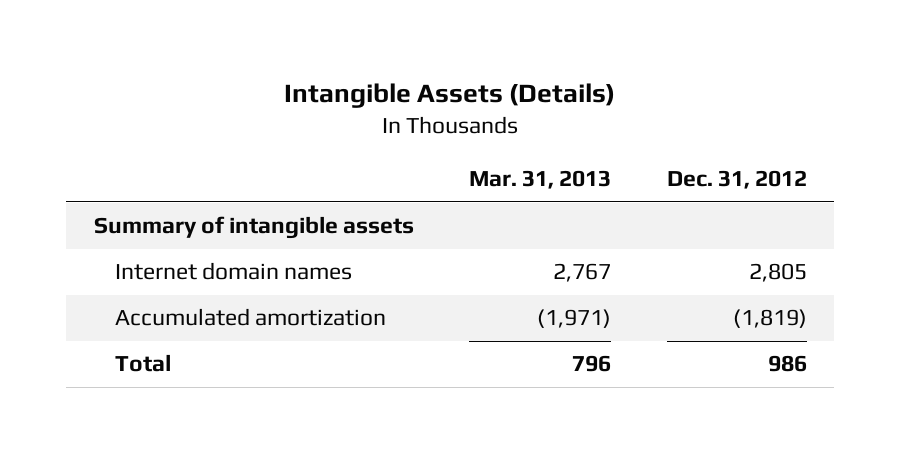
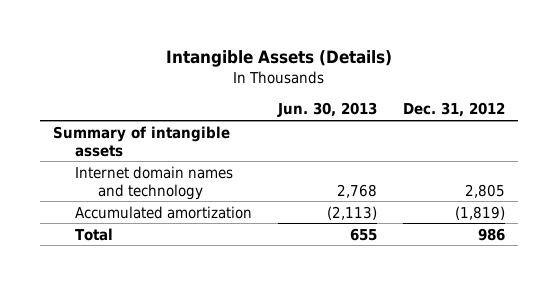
[469,170,612,190] Mar. 31, 2013 -> none
none -> [277,102,378,118] Jun. 30, 2013
[114,262,352,281] Internet domain names -> [75,165,234,200] Internet domain names and technology

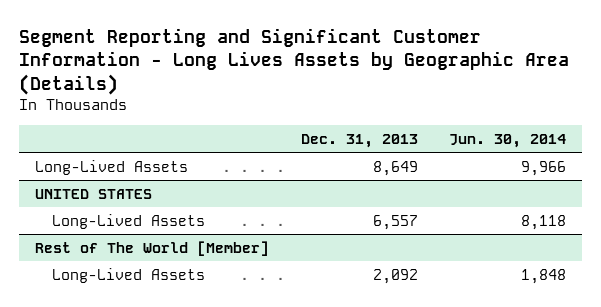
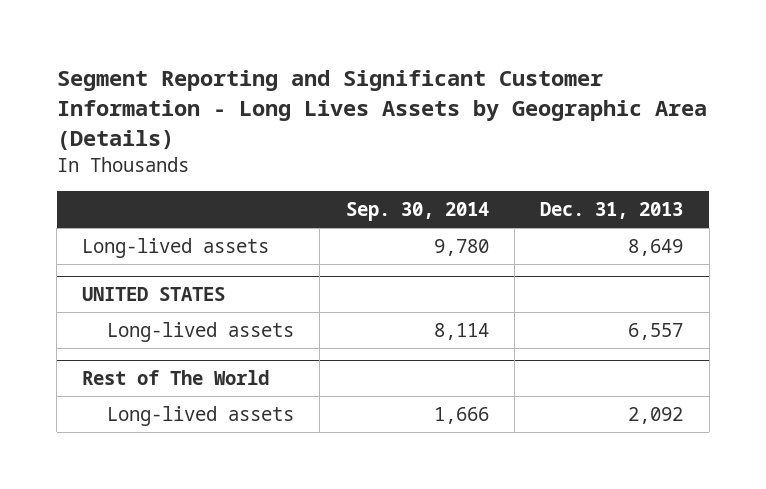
[448,133,566,148] Jun. 30, 2014 -> none
none -> [345,202,489,222] Sep. 30, 2014
[35,159,189,175] Long-Lived Assets -> [82,237,270,258] Long-lived assets
[52,213,206,229] Long-Lived Assets -> [107,321,295,342] Long-lived assets
[35,240,270,256] Rest of The World [Member] -> [82,370,270,386] Rest of The World
[52,267,206,283] Long-Lived Assets -> [107,405,295,426] Long-lived assets

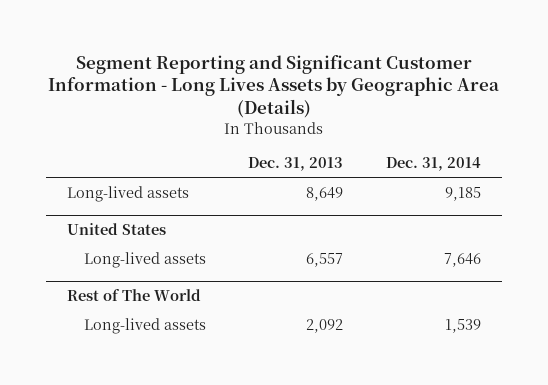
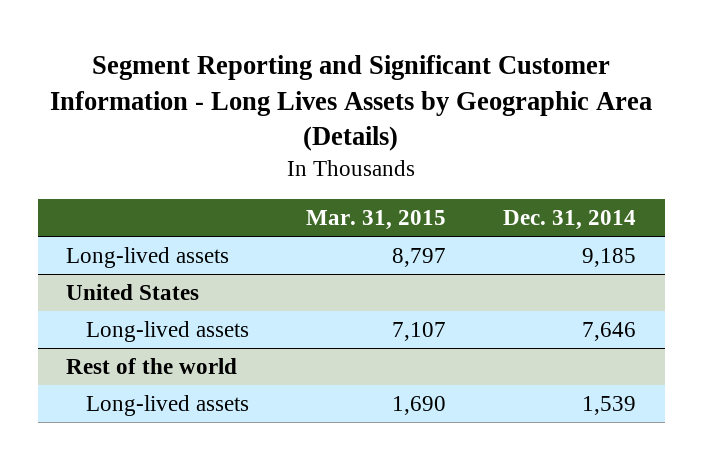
[248,157,344,172] Dec. 31, 2013 -> none
none -> [306,210,447,231] Mar. 31, 2015
[66,289,201,302] Rest of The World -> [66,358,238,375] Rest of the world

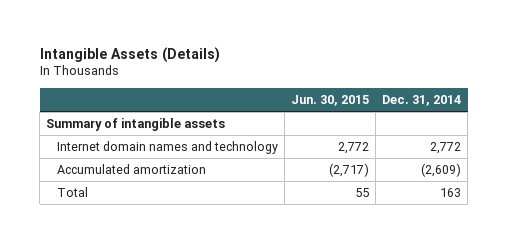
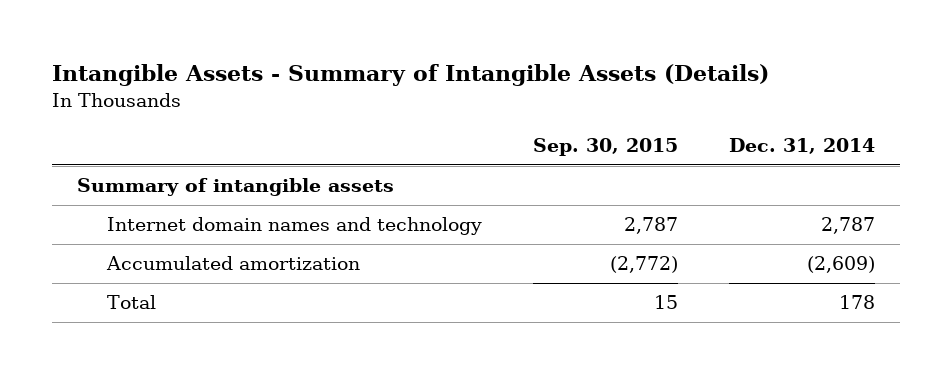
[39,46,220,63] Intangible Assets (Details) -> [51,64,769,87] Intangible Assets - Summary of Intangible Assets (Details)
[291,94,370,106] Jun. 30, 2015 -> none
none -> [532,138,678,157] Sep. 30, 2015
[430,142,462,155] 2,772 -> [820,217,875,235] 2,787
[440,188,462,198] 163 -> [838,295,875,310] 178

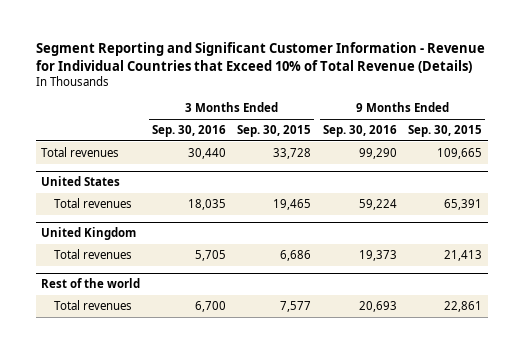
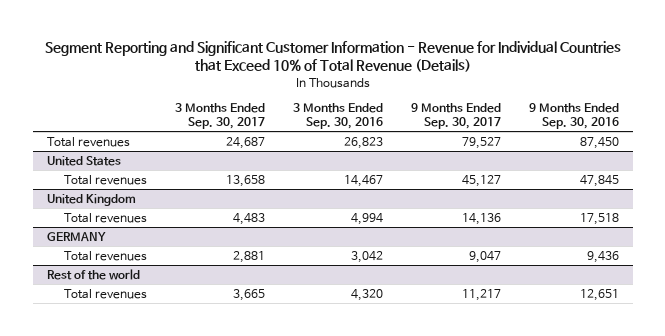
[237,125,312,138] Sep. 30, 2015 -> none
[408,125,483,138] Sep. 30, 2015 -> none
none -> [175,103,266,130] 3 Months Ended Sep. 30, 2017
none -> [410,103,501,130] 9 Months Ended Sep. 30, 2017
[187,148,226,160] 30,440 -> [343,136,383,149] 26,823
[358,148,397,160] 99,290 -> [579,136,619,149] 87,450
[187,199,226,211] 18,035 -> [343,174,383,187] 14,467
[358,199,397,211] 59,224 -> [579,174,619,187] 47,845
[194,250,226,262] 5,705 -> [350,212,383,225] 4,994
[358,250,397,262] 19,373 -> [579,212,619,225] 17,518
none -> [46,231,106,242] GERMANY
none -> [64,250,148,261] Total revenues
[194,301,226,313] 6,700 -> [350,288,383,301] 4,320
[358,301,397,313] 20,693 -> [579,288,619,301] 12,651

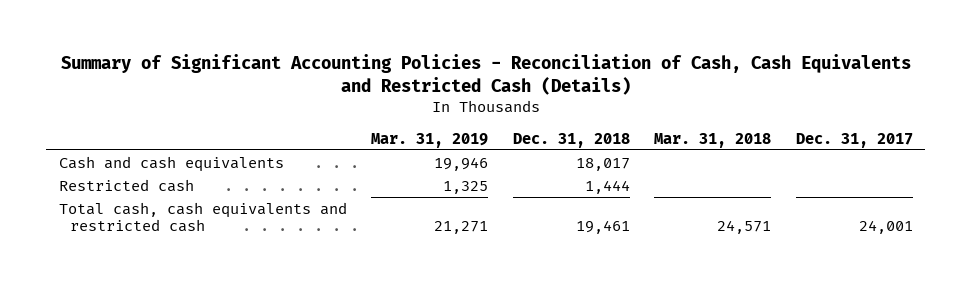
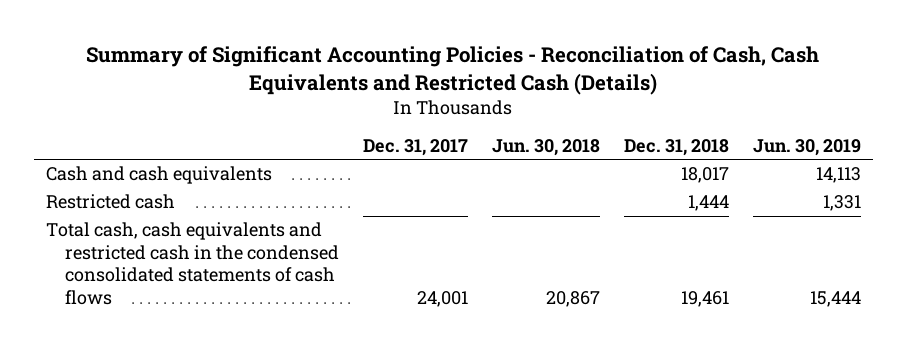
[371,132,489,148] Mar. 31, 2019 -> none
[654,132,772,148] Mar. 31, 2018 -> none
none -> [491,138,600,156] Jun. 30, 2018
none -> [752,138,861,156] Jun. 30, 2019
[58,201,347,232] Total cash, cash equivalents and restricted cash -> [46,222,339,305] Total cash, cash equivalents and restricted cash in the condensed consolidated statements of cash flows

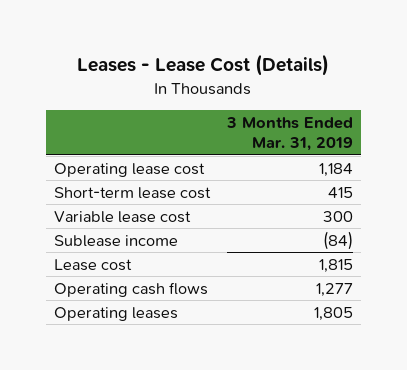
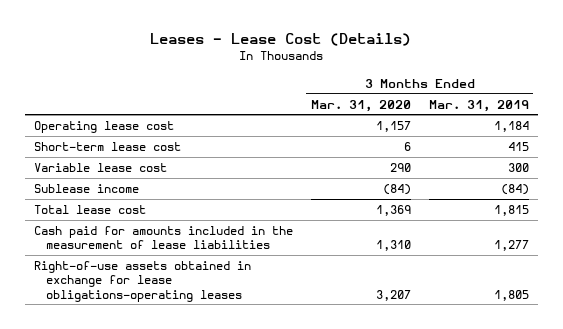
none -> [310,99,411,112] Mar. 31, 2020
[53,258,132,271] Lease cost -> [33,205,146,215] Total lease cost
[53,281,208,297] Operating cash flows -> [33,226,293,250] Cash paid for amounts included in the measurement of lease liabilities
[53,306,178,321] Operating leases -> [33,261,251,302] Right-of-use assets obtained in exchange for lease obligations-operating leases

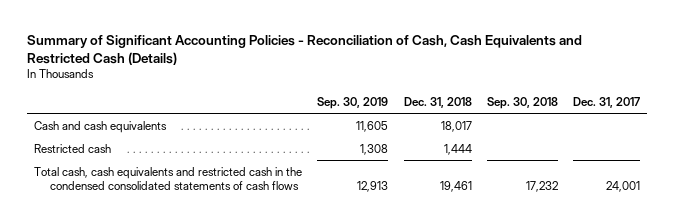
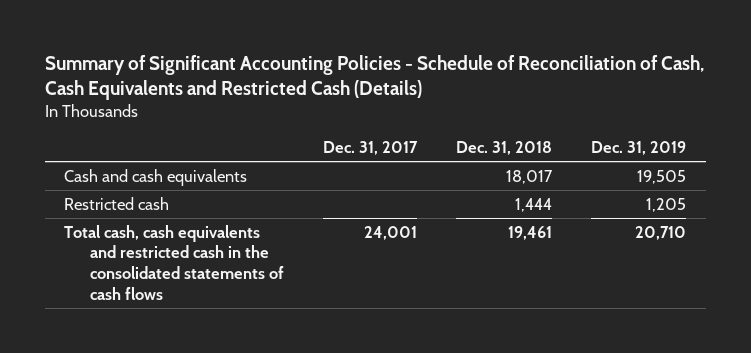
[26,34,582,65] Summary of Significant Accounting Policies - Reconciliation of Cash, Cash Equivalents and Restricted Cash (Details) -> [44,55,704,101] Summary of Significant Accounting Policies - Schedule of Reconciliation of Cash, Cash Equivalents and Restricted Cash (Details)
[317,96,389,109] Sep. 30, 2019 -> none
[486,96,558,109] Sep. 30, 2018 -> none
none -> [591,141,687,156] Dec. 31, 2019
[34,166,303,190] Total cash, cash equivalents and restricted cash in the condensed consolidated statements of cash flows -> [64,224,285,301] Total cash, cash equivalents and restricted cash in the consolidated statements of cash flows

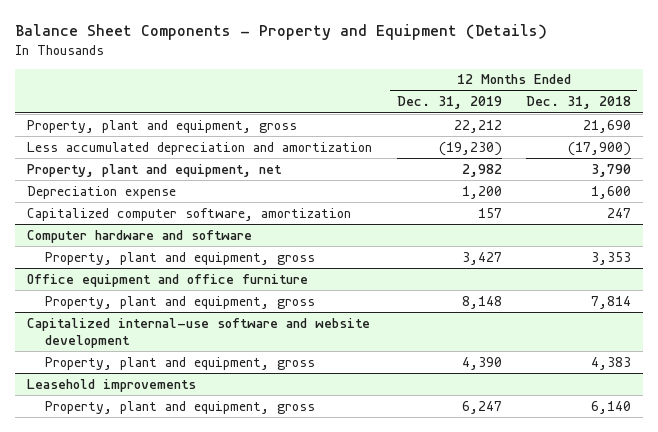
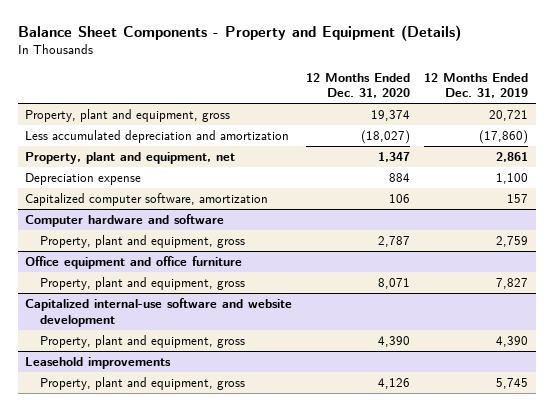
[525,96,631,110] Dec. 31, 2018 -> none
none -> [306,72,411,99] 12 Months Ended Dec. 31, 2020
[453,119,502,133] 22,212 -> [489,109,529,121] 20,721
[438,141,502,156] (19,230) -> [479,129,529,144] (17,860)
[461,163,502,177] 2,982 -> [496,151,529,162] 2,861
[461,185,502,199] 1,200 -> [496,172,529,184] 1,100
[461,251,502,265] 3,427 -> [496,235,529,247] 2,759
[461,295,502,309] 8,148 -> [496,277,529,289] 7,827
[461,400,502,414] 6,247 -> [496,377,529,389] 5,745

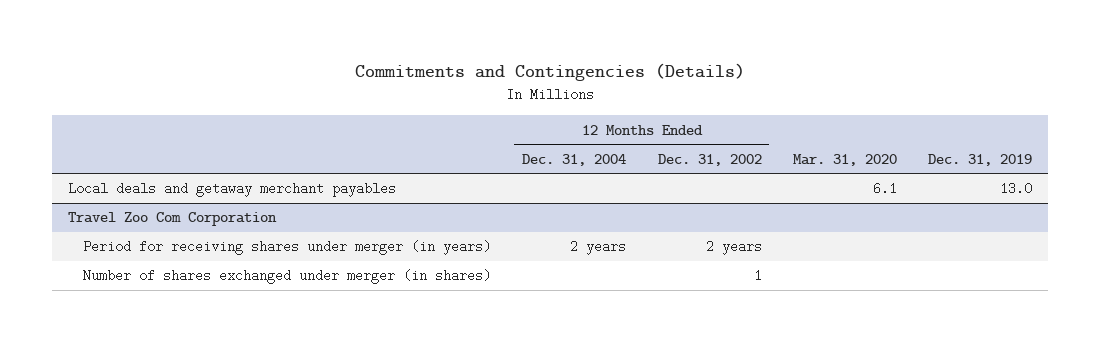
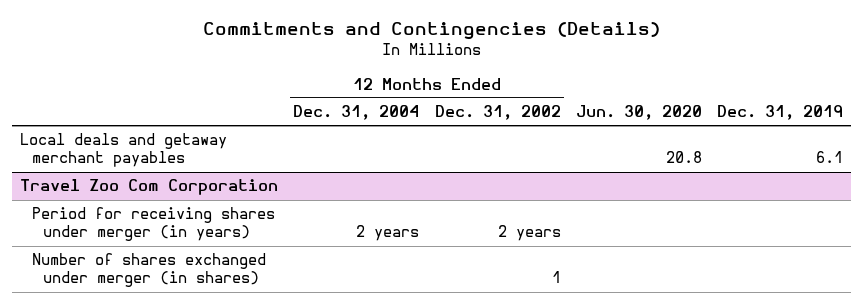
[793,153,898,166] Mar. 31, 2020 -> none
none -> [575,105,702,121] Jun. 30, 2020
[1000,182,1033,196] 13.0 -> [816,151,844,164] 6.1

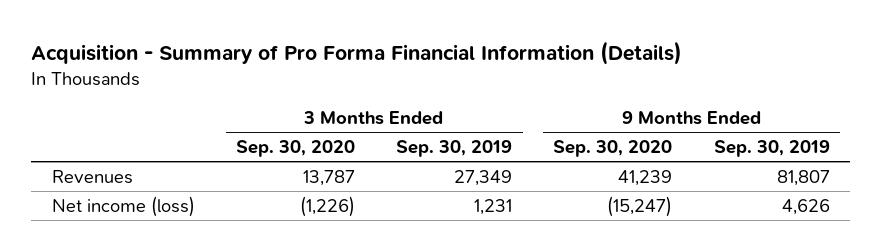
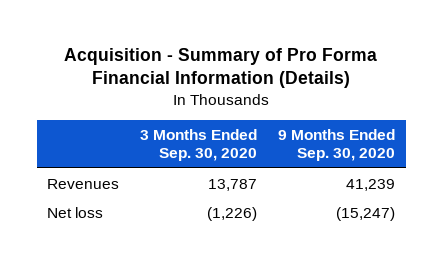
[396,140,513,158] Sep. 30, 2019 -> none
[713,140,830,158] Sep. 30, 2019 -> none
[52,195,196,217] Net income (loss) -> [47,206,104,218] Net loss

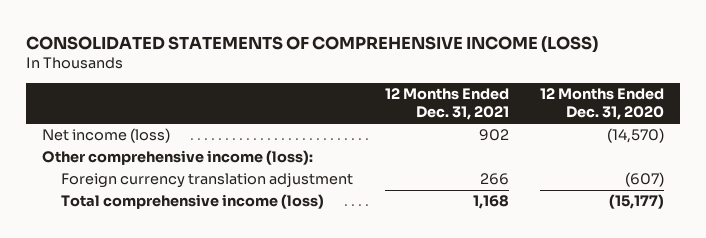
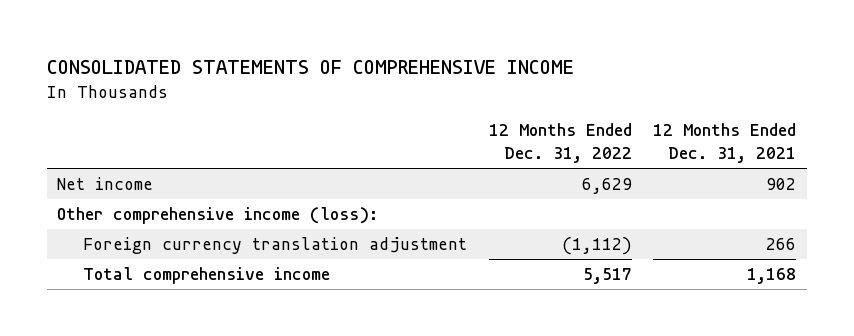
[26,35,599,53] CONSOLIDATED STATEMENTS OF COMPREHENSIVE INCOME (LOSS) -> [46,59,574,74] CONSOLIDATED STATEMENTS OF COMPREHENSIVE INCOME
[540,88,665,121] 12 Months Ended Dec. 31, 2020 -> none
none -> [488,123,632,163] 12 Months Ended Dec. 31, 2022
[42,128,171,144] Net income (loss) -> [57,177,154,191] Net income
[61,194,325,210] Total comprehensive income (loss) -> [83,267,331,285] Total comprehensive income

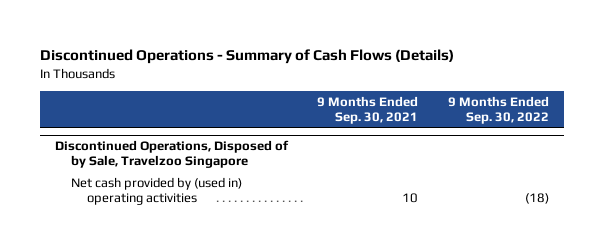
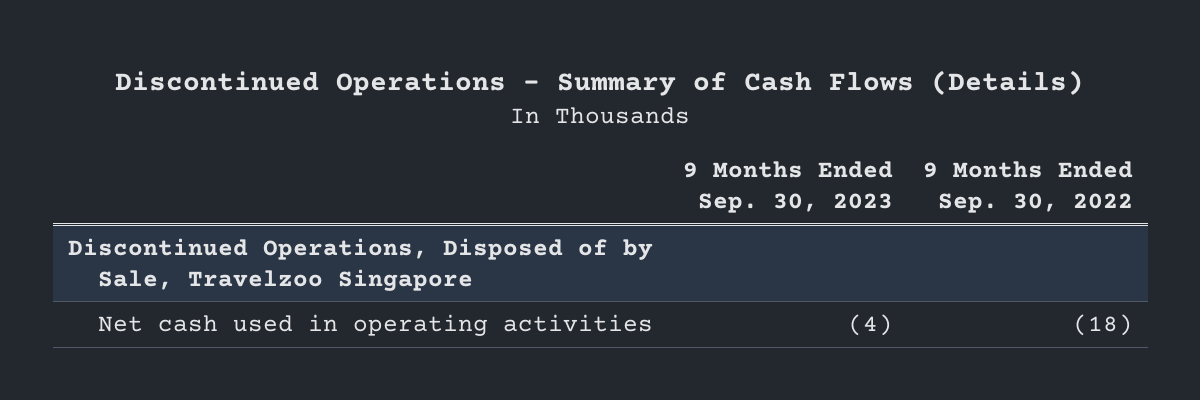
[317,95,419,124] 9 Months Ended Sep. 30, 2021 -> none
none -> [682,161,893,213] 9 Months Ended Sep. 30, 2023
[70,176,242,205] Net cash provided by (used in) operating activities -> [97,313,653,336] Net cash used in operating activities

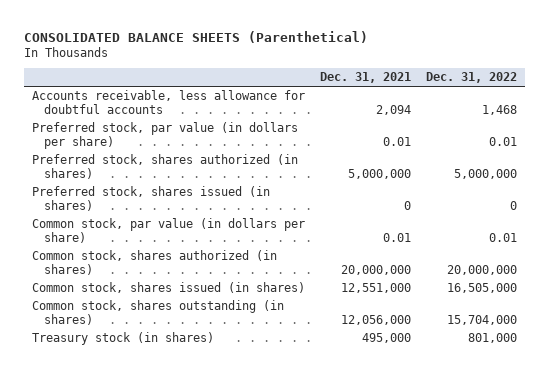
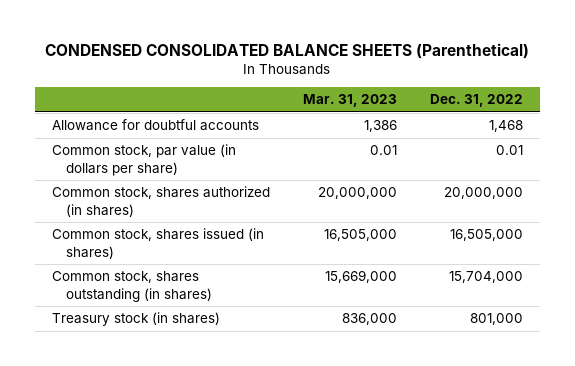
[24,30,369,43] CONSOLIDATED BALANCE SHEETS (Parenthetical) -> [45,42,530,59] CONDENSED CONSOLIDATED BALANCE SHEETS (Parenthetical)
[320,72,412,84] Dec. 31, 2021 -> none
none -> [302,94,397,108] Mar. 31, 2023
[31,122,298,150] Preferred stock, par value (in dollars per share) -> none
[31,154,298,180] Preferred stock, shares authorized (in shares) -> none
[31,186,270,212] Preferred stock, shares issued (in shares) -> none
[31,90,305,115] Accounts receivable, less allowance for doubtful accounts -> [51,119,259,132] Allowance for doubtful accounts

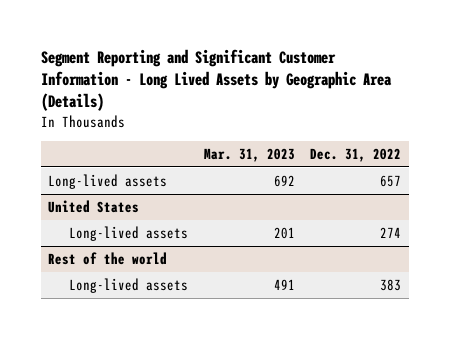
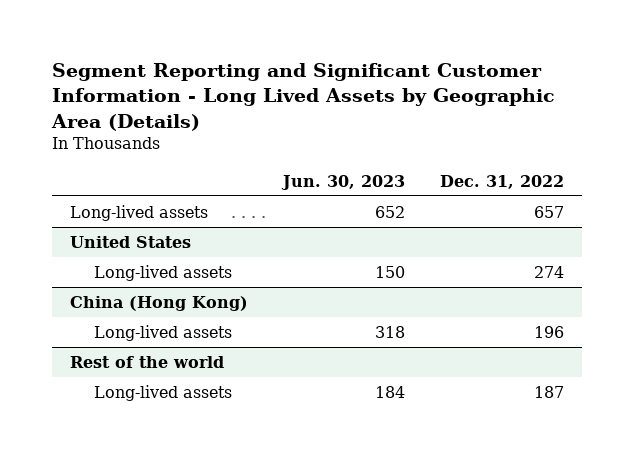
[203,147,295,162] Mar. 31, 2023 -> none
none -> [281,174,406,190] Jun. 30, 2023
none -> [69,296,248,312] China (Hong Kong)
none -> [94,325,233,342] Long-lived assets
[380,279,402,292] 383 -> [534,386,565,399] 187

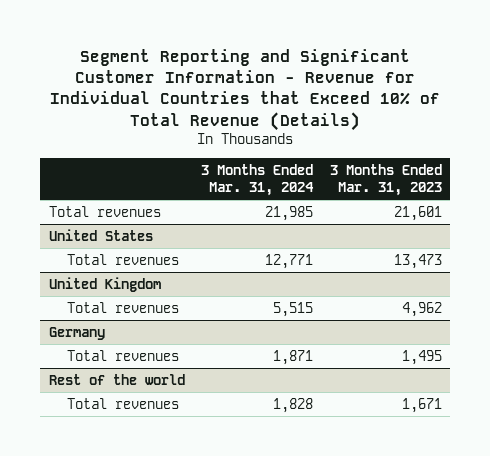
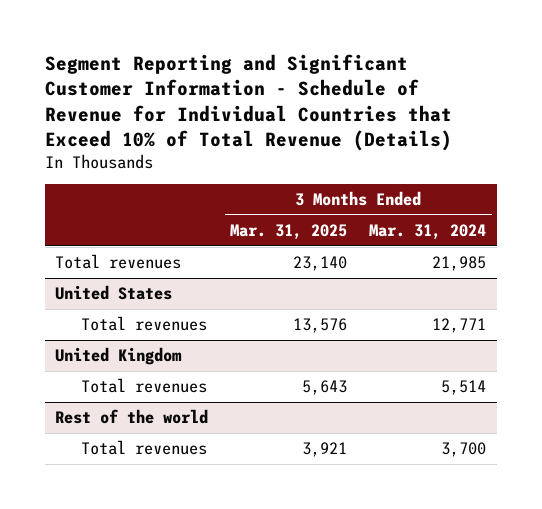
[50,48,441,131] Segment Reporting and Significant Customer Information - Revenue for Individual Countries that Exceed 10% of Total Revenue (Details) -> [44,53,452,151] Segment Reporting and Significant Customer Information - Schedule of Revenue for Individual Countries that Exceed 10% of Total Revenue (Details)
[329,163,442,196] 3 Months Ended Mar. 31, 2023 -> none
none -> [230,224,348,241] Mar. 31, 2025
[48,326,105,340] Germany -> none
[67,349,180,361] Total revenues -> none
[273,301,314,317] 5,515 -> [441,380,487,396] 5,514
[273,397,314,413] 1,828 -> [441,442,487,458] 3,700

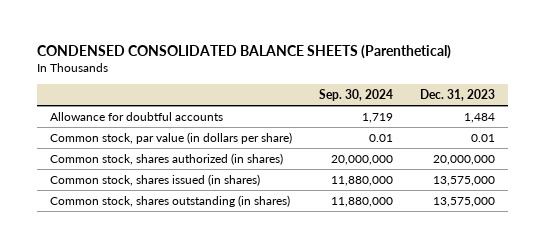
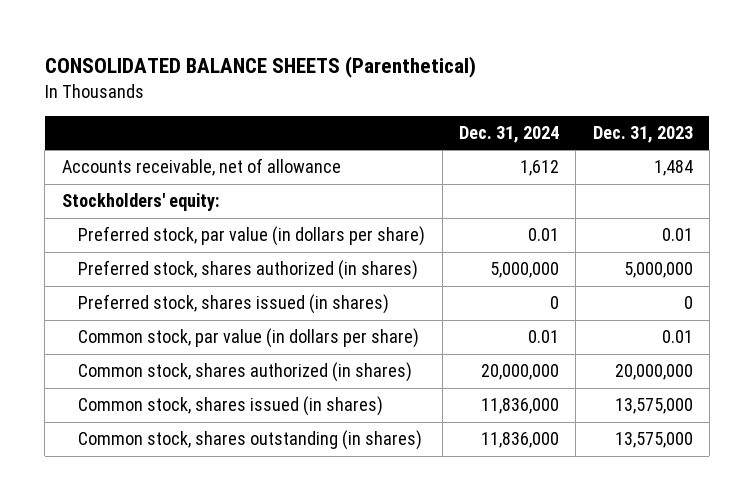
[36,44,451,59] CONDENSED CONSOLIDATED BALANCE SHEETS (Parenthetical) -> [44,56,476,79] CONSOLIDATED BALANCE SHEETS (Parenthetical)
[318,89,393,102] Sep. 30, 2024 -> none
none -> [458,125,559,143] Dec. 31, 2024
[50,111,224,121] Allowance for doubtful accounts -> [61,158,341,177] Accounts receivable, net of allowance
none -> [61,193,219,212] Stockholders' equity:
none -> [78,226,426,247] Preferred stock, par value (in dollars per share)
none -> [78,260,419,281] Preferred stock, shares authorized (in shares)
none -> [78,294,390,315] Preferred stock, shares issued (in shares)

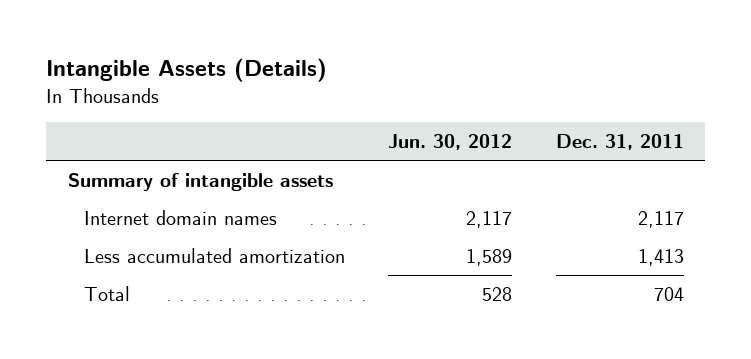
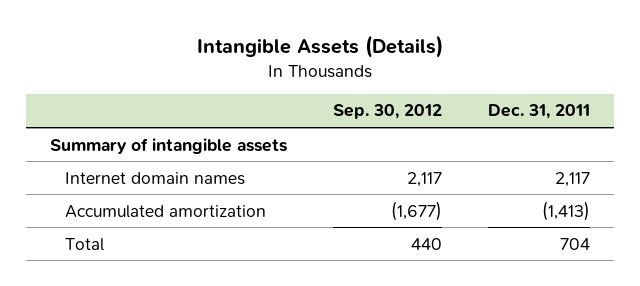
[388,134,513,151] Jun. 30, 2012 -> none
none -> [332,104,442,120] Sep. 30, 2012
[84,247,346,263] Less accumulated amortization -> [65,204,267,218] Accumulated amortization
[637,248,684,266] 1,413 -> [542,200,591,221] (1,413)

